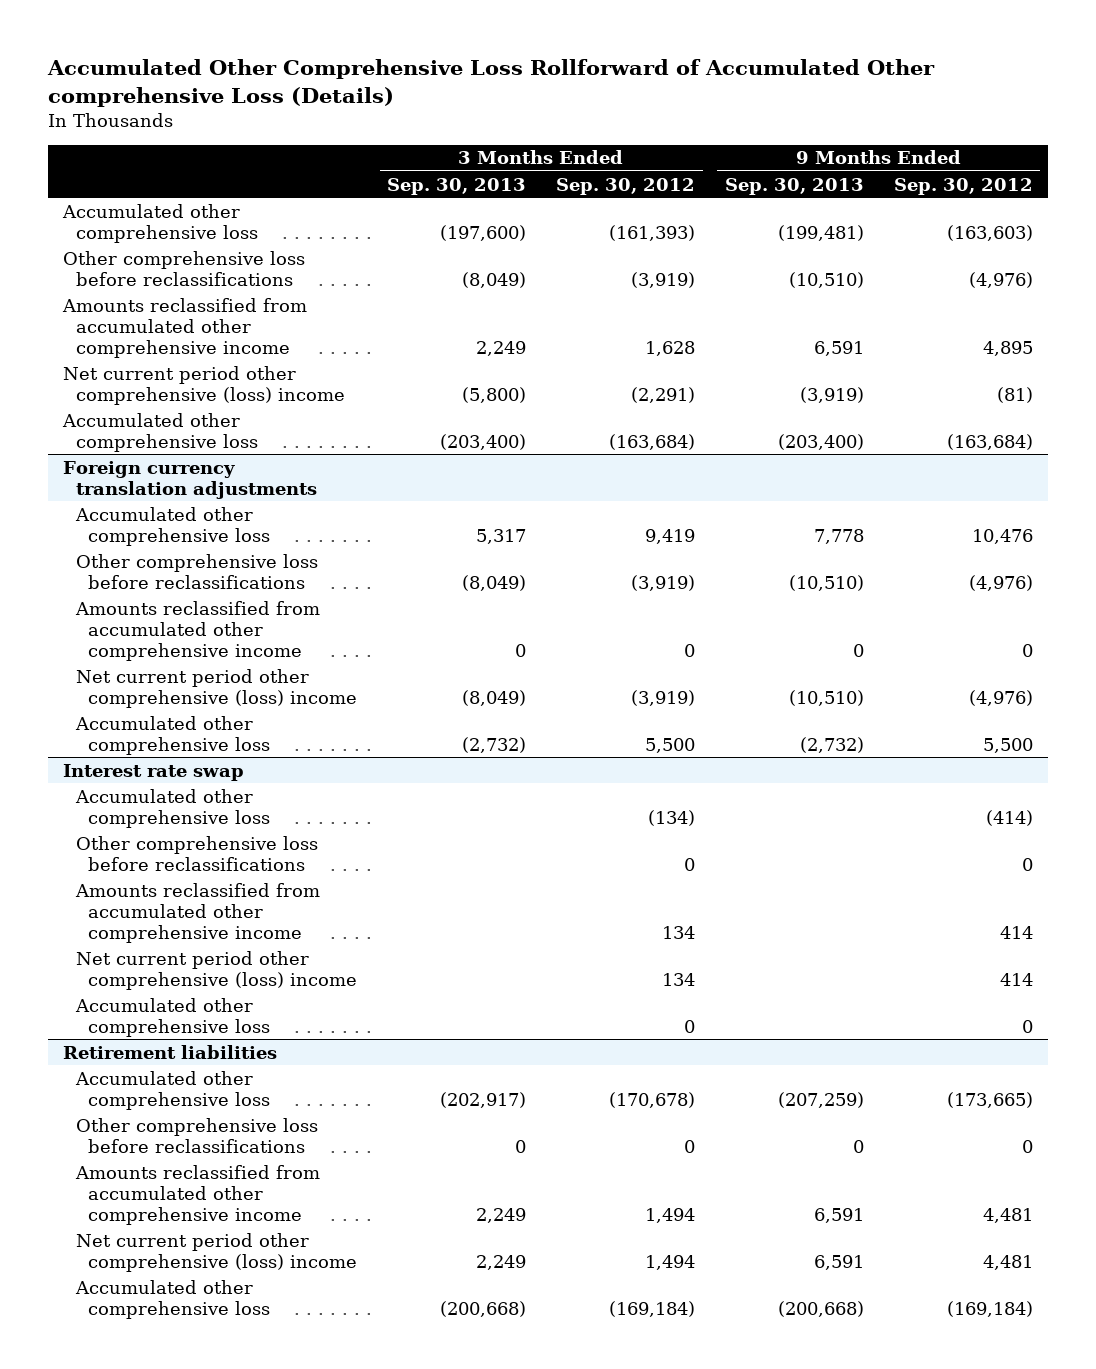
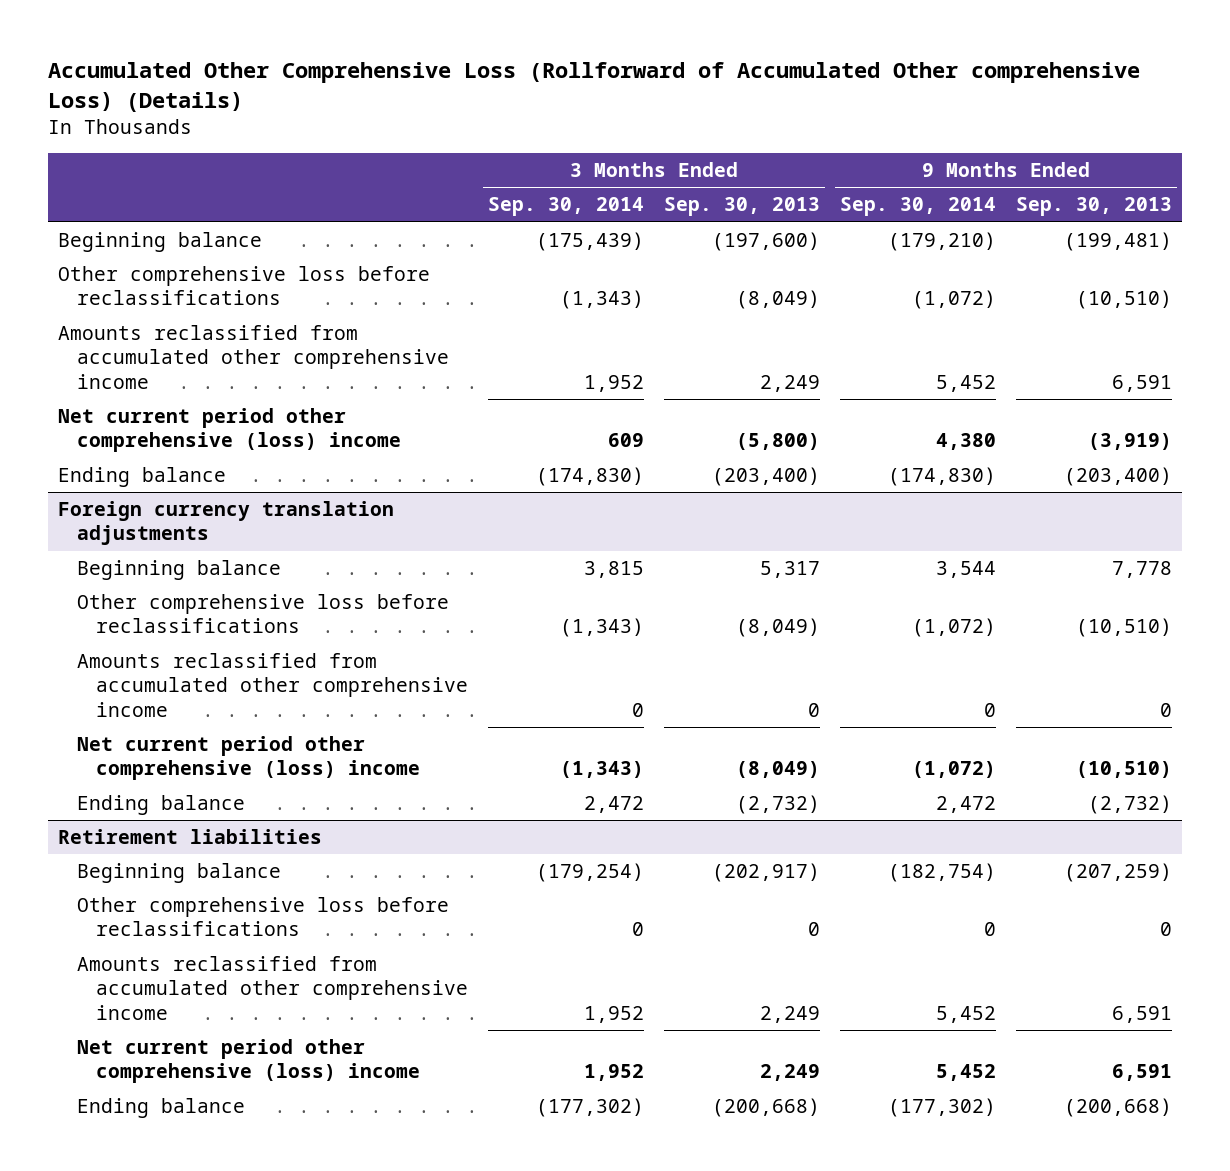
[46,59,935,107] Accumulated Other Comprehensive Loss Rollforward of Accumulated Other comprehensive Loss (Details) -> [48,61,1141,112] Accumulated Other Comprehensive Loss (Rollforward of Accumulated Other comprehensive Loss) (Details)
[556,177,696,195] Sep. 30, 2012 -> none
[893,177,1033,195] Sep. 30, 2012 -> none
none -> [488,197,645,217] Sep. 30, 2014
none -> [840,197,997,217] Sep. 30, 2014
[61,203,258,243] Accumulated other comprehensive loss -> [58,232,263,253] Beginning balance
[61,412,258,452] Accumulated other comprehensive loss -> [58,467,227,488] Ending balance
[74,506,271,546] Accumulated other comprehensive loss -> [77,560,282,581] Beginning balance
[62,763,244,781] Interest rate swap -> none
[74,788,271,828] Accumulated other comprehensive loss -> none
[75,835,318,871] Other comprehensive loss before reclassifications -> none
[74,882,320,943] Amounts reclassified from accumulated other comprehensive income -> none
[75,950,358,990] Net current period other comprehensive (loss) income -> none
[74,997,271,1037] Accumulated other comprehensive loss -> none
[74,715,271,755] Accumulated other comprehensive loss -> [77,795,246,816] Ending balance
[74,1070,271,1110] Accumulated other comprehensive loss -> [77,863,282,884] Beginning balance
[74,1279,271,1319] Accumulated other comprehensive loss -> [77,1098,246,1119] Ending balance

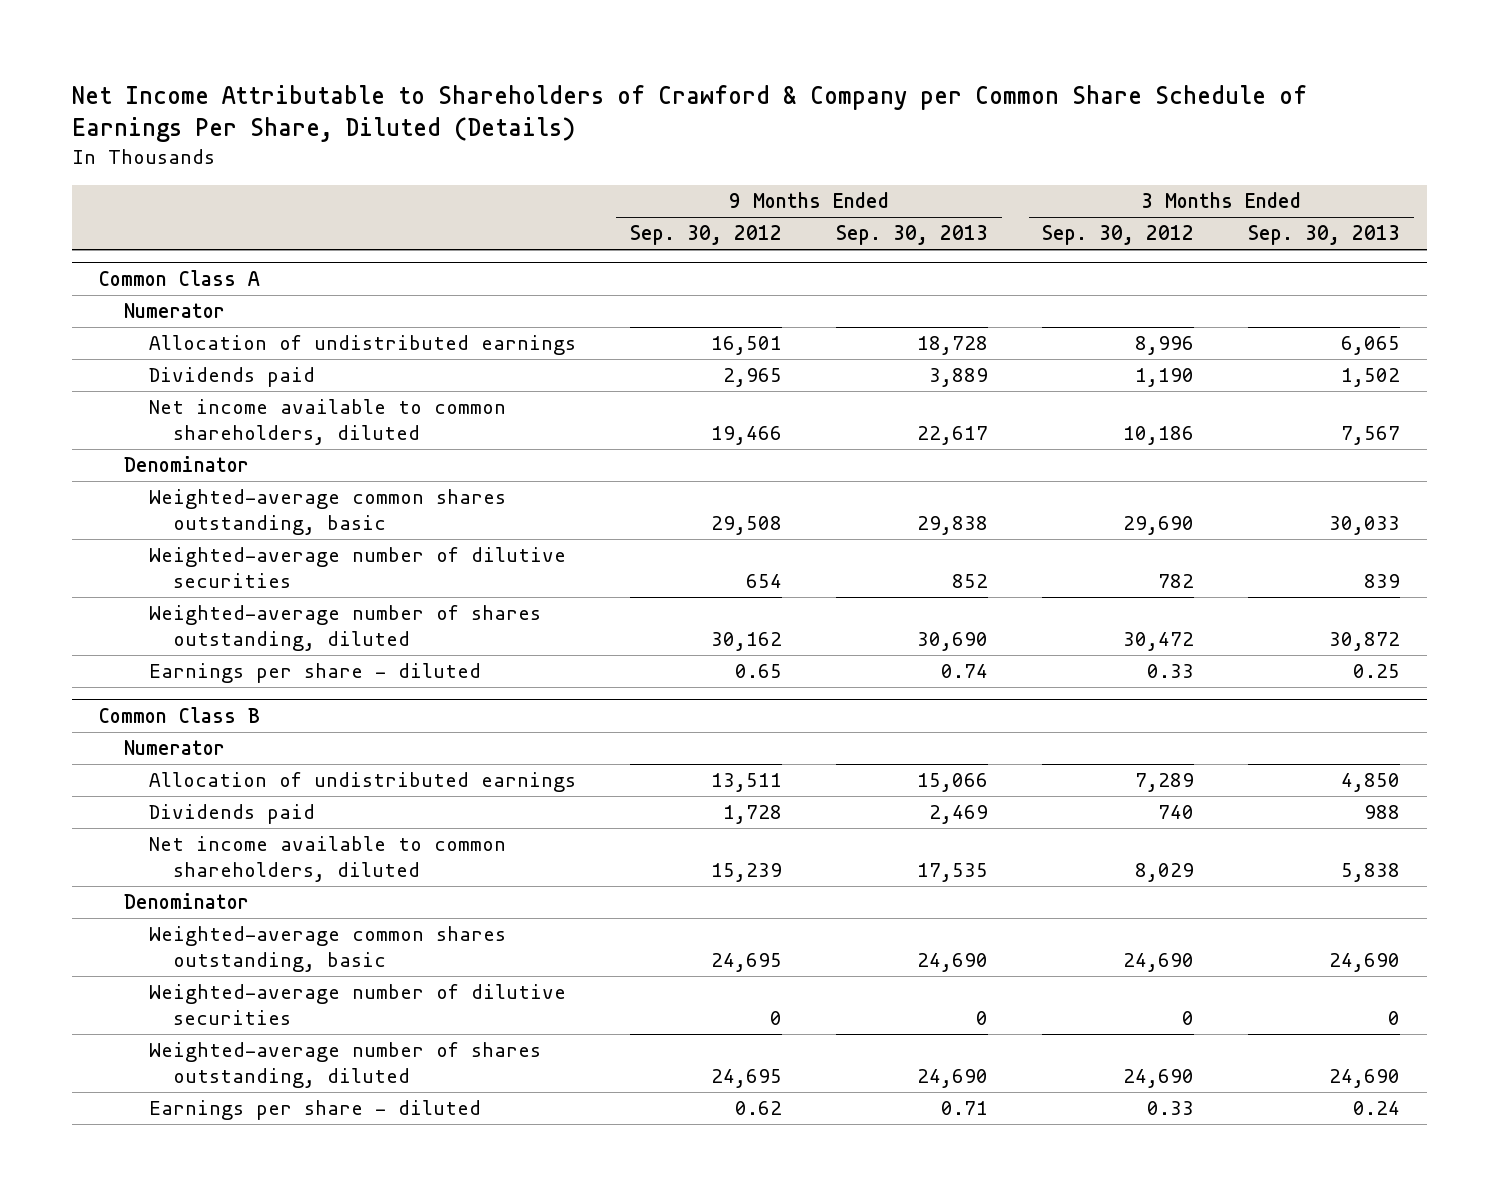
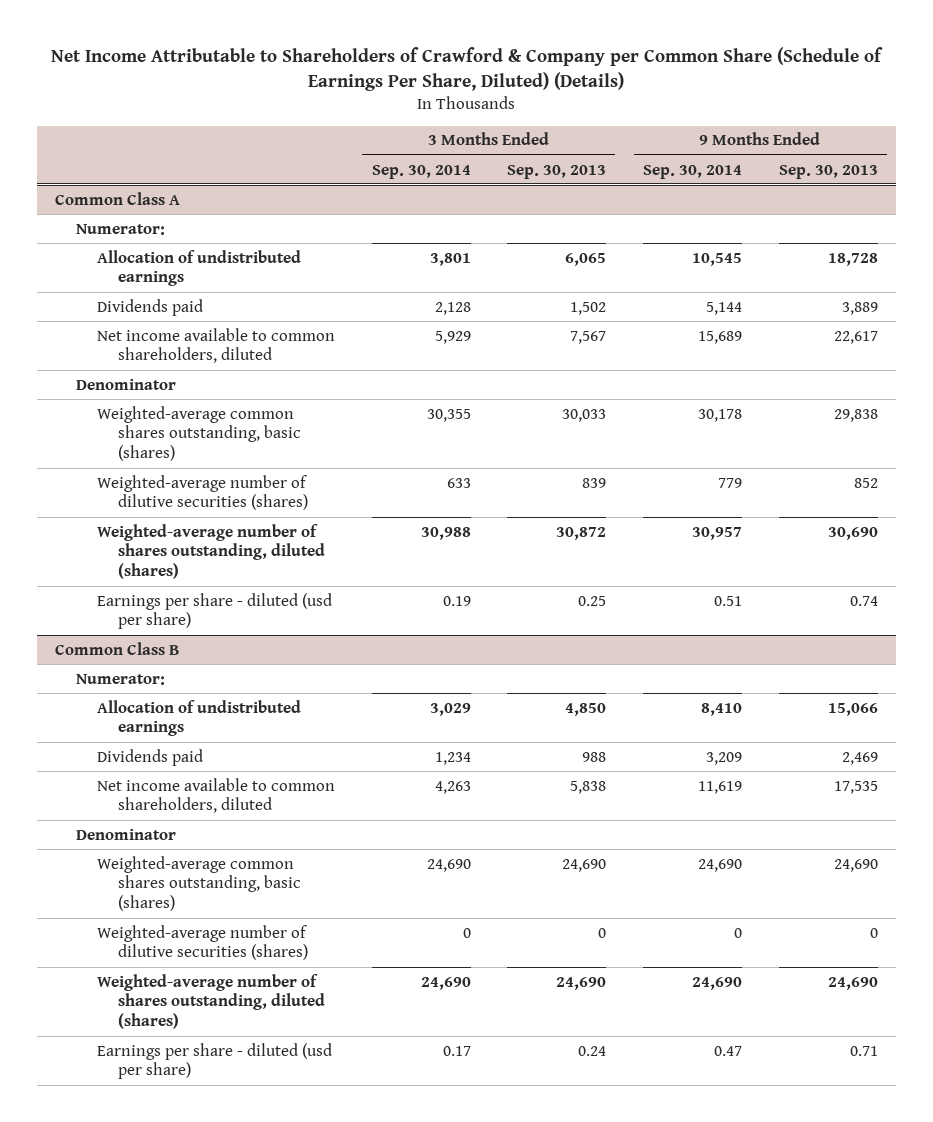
[72,85,1308,143] Net Income Attributable to Shareholders of Crawford & Company per Common Share Schedule of Earnings Per Share, Diluted (Details) -> [51,47,884,92] Net Income Attributable to Shareholders of Crawford & Company per Common Share (Schedule of Earnings Per Share, Diluted) (Details)
[629,225,782,246] Sep. 30, 2012 -> none
[1042,225,1195,246] Sep. 30, 2012 -> none
none -> [371,164,471,179] Sep. 30, 2014
none -> [642,164,742,179] Sep. 30, 2014
[124,303,226,319] Numerator -> [75,223,165,235] Numerator:
[148,489,506,535] Weighted-average common shares outstanding, basic -> [96,405,301,462] Weighted-average common shares outstanding, basic (shares)
[148,547,566,588] Weighted-average number of dilutive securities -> [96,474,308,511] Weighted-average number of dilutive securities (shares)
[148,605,541,651] Weighted-average number of shares outstanding, diluted -> [96,523,325,580] Weighted-average number of shares outstanding, diluted (shares)
[148,663,481,684] Earnings per share - diluted -> [96,592,332,630] Earnings per share - diluted (usd per share)
[124,740,226,756] Numerator -> [75,673,165,685] Numerator:
[148,926,506,972] Weighted-average common shares outstanding, basic -> [96,855,301,912] Weighted-average common shares outstanding, basic (shares)
[148,984,566,1025] Weighted-average number of dilutive securities -> [96,924,308,961] Weighted-average number of dilutive securities (shares)
[148,1042,541,1088] Weighted-average number of shares outstanding, diluted -> [96,973,325,1030] Weighted-average number of shares outstanding, diluted (shares)
[148,1100,481,1121] Earnings per share - diluted -> [96,1042,332,1080] Earnings per share - diluted (usd per share)

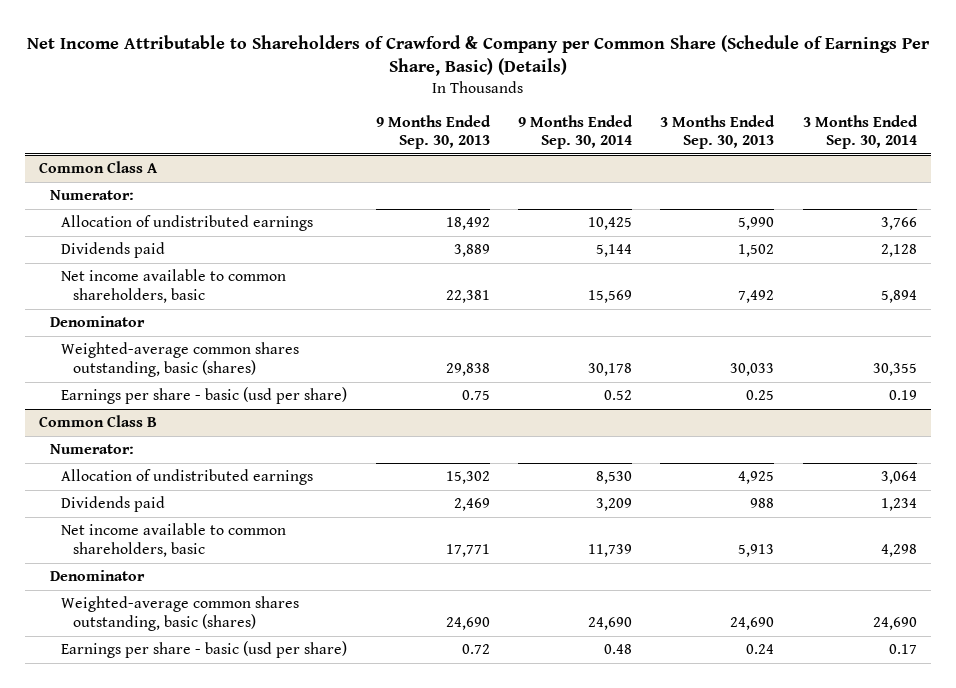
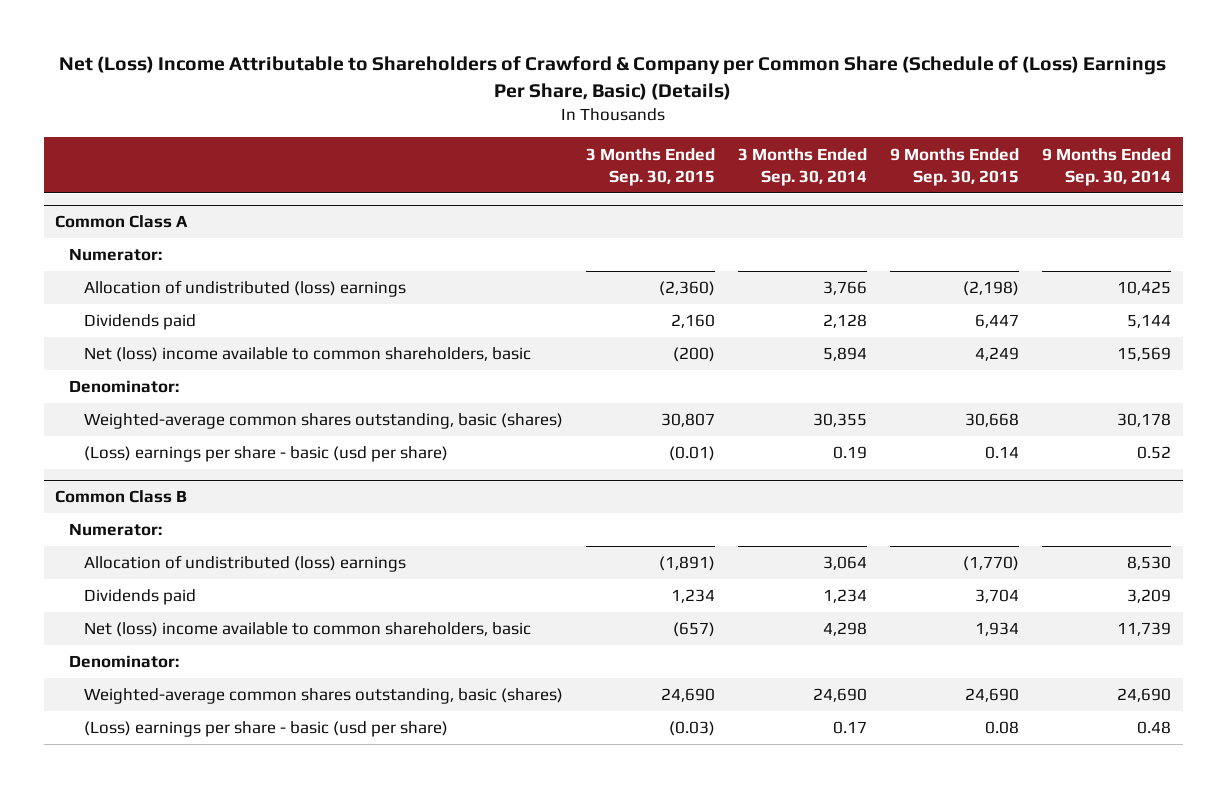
[26,34,930,77] Net Income Attributable to Shareholders of Crawford & Company per Common Share (Schedule of Earnings Per Share, Basic) (Details) -> [59,56,1167,101] Net (Loss) Income Attributable to Shareholders of Crawford & Company per Common Share (Schedule of (Loss) Earnings Per Share, Basic) (Details)
[375,114,491,150] 9 Months Ended Sep. 30, 2013 -> none
[660,114,776,150] 3 Months Ended Sep. 30, 2013 -> none
none -> [585,147,715,186] 3 Months Ended Sep. 30, 2015
none -> [889,147,1019,186] 9 Months Ended Sep. 30, 2015
[61,215,314,232] Allocation of undistributed earnings -> [83,280,406,298] Allocation of undistributed (loss) earnings
[61,269,287,303] Net income available to common shareholders, basic -> [83,347,531,363] Net (loss) income available to common shareholders, basic
[50,316,146,328] Denominator -> [69,380,180,394] Denominator:
[61,387,348,405] Earnings per share - basic (usd per share) -> [83,446,448,463] (Loss) earnings per share - basic (usd per share)
[61,469,314,486] Allocation of undistributed earnings -> [83,555,406,573] Allocation of undistributed (loss) earnings
[61,523,287,557] Net income available to common shareholders, basic -> [83,622,531,638] Net (loss) income available to common shareholders, basic
[50,570,146,582] Denominator -> [69,655,180,669] Denominator:
[61,641,348,659] Earnings per share - basic (usd per share) -> [83,721,448,738] (Loss) earnings per share - basic (usd per share)

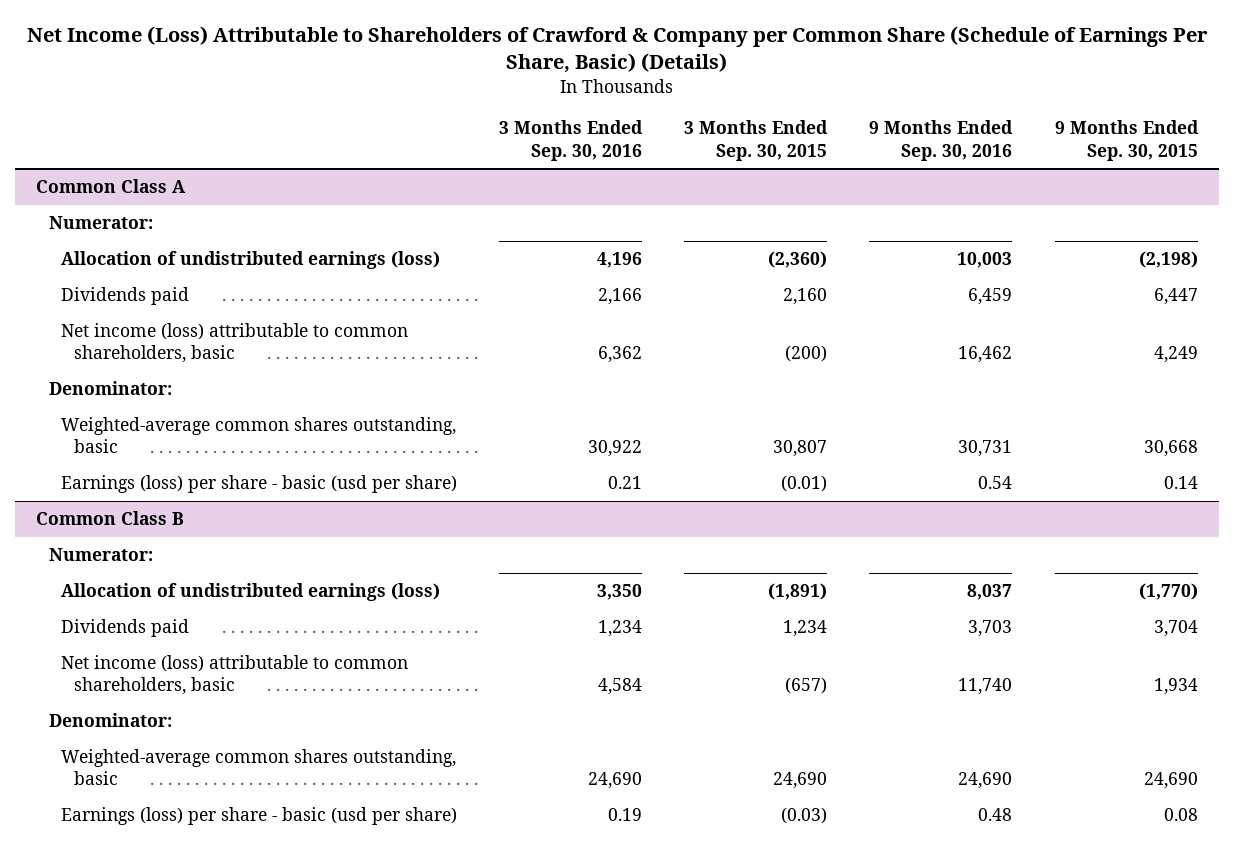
[59,56,1167,101] Net (Loss) Income Attributable to Shareholders of Crawford & Company per Common Share (Schedule of (Loss) Earnings Per Share, Basic) (Details) -> [26,26,1208,74] Net Income (Loss) Attributable to Shareholders of Crawford & Company per Common Share (Schedule of Earnings Per Share, Basic) (Details)
[737,147,867,186] 3 Months Ended Sep. 30, 2014 -> none
[1042,147,1172,186] 9 Months Ended Sep. 30, 2014 -> none
none -> [499,120,644,161] 3 Months Ended Sep. 30, 2016
none -> [869,120,1014,161] 9 Months Ended Sep. 30, 2016
[83,280,406,298] Allocation of undistributed (loss) earnings -> [61,251,441,270] Allocation of undistributed earnings (loss)
[83,347,531,363] Net (loss) income available to common shareholders, basic -> [61,323,409,364] Net income (loss) attributable to common shareholders, basic
[83,413,563,430] Weighted-average common shares outstanding, basic (shares) -> [61,417,457,454] Weighted-average common shares outstanding, basic
[83,446,448,463] (Loss) earnings per share - basic (usd per share) -> [61,475,458,494] Earnings (loss) per share - basic (usd per share)
[83,555,406,573] Allocation of undistributed (loss) earnings -> [61,583,441,602] Allocation of undistributed earnings (loss)
[83,622,531,638] Net (loss) income available to common shareholders, basic -> [61,655,409,696] Net income (loss) attributable to common shareholders, basic
[83,688,563,705] Weighted-average common shares outstanding, basic (shares) -> [61,749,457,786] Weighted-average common shares outstanding, basic
[83,721,448,738] (Loss) earnings per share - basic (usd per share) -> [61,807,458,826] Earnings (loss) per share - basic (usd per share)

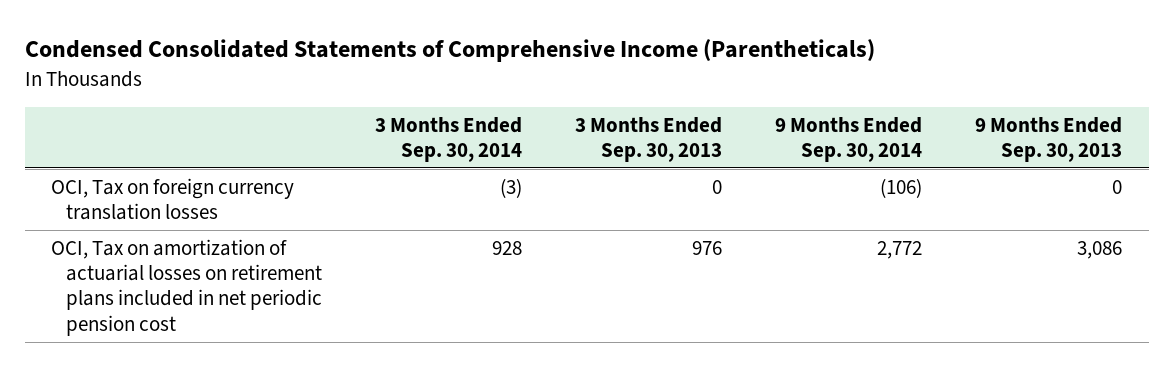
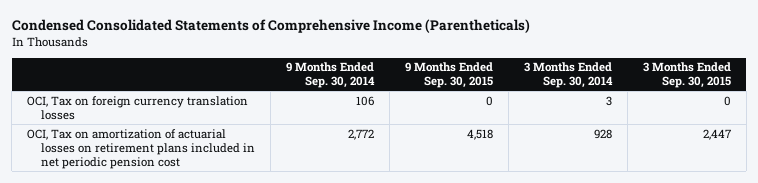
[575,116,723,162] 3 Months Ended Sep. 30, 2013 -> none
[975,116,1123,162] 9 Months Ended Sep. 30, 2013 -> none
none -> [404,62,493,89] 9 Months Ended Sep. 30, 2015
none -> [642,62,731,89] 3 Months Ended Sep. 30, 2015
[500,177,523,198] (3) -> [605,95,612,106] 3
[880,177,923,198] (106) -> [355,95,374,106] 106

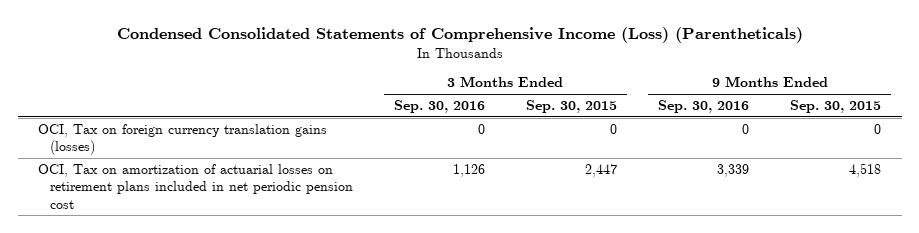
[11,19,530,34] Condensed Consolidated Statements of Comprehensive Income (Parentheticals) -> [116,27,803,44] Condensed Consolidated Statements of Comprehensive Income (Loss) (Parentheticals)
[285,62,375,89] 9 Months Ended Sep. 30, 2014 -> none
[523,62,613,89] 3 Months Ended Sep. 30, 2014 -> none
none -> [393,100,485,114] Sep. 30, 2016
none -> [658,100,750,114] Sep. 30, 2016
[27,95,249,120] OCI, Tax on foreign currency translation losses -> [38,124,328,156] OCI, Tax on foreign currency translation gains (losses)

